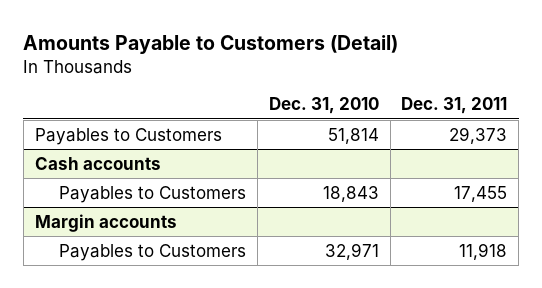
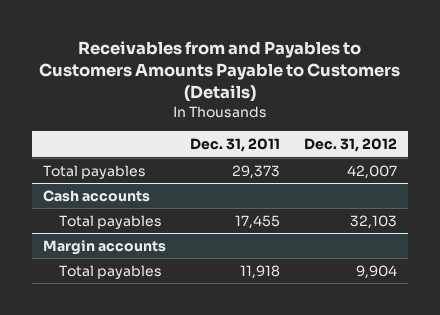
[23,34,399,54] Amounts Payable to Customers (Detail) -> [38,40,400,102] Receivables from and Payables to Customers Amounts Payable to Customers (Details)
[268,97,379,115] Dec. 31, 2010 -> none
none -> [303,138,397,153] Dec. 31, 2012
[34,127,222,145] Payables to Customers -> [43,164,147,179] Total payables
[59,185,247,203] Payables to Customers -> [58,214,162,229] Total payables
[59,243,247,261] Payables to Customers -> [58,264,162,279] Total payables

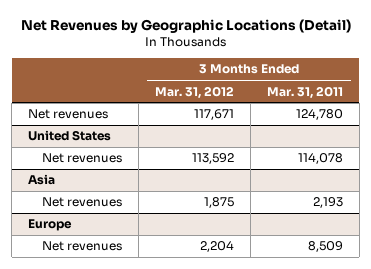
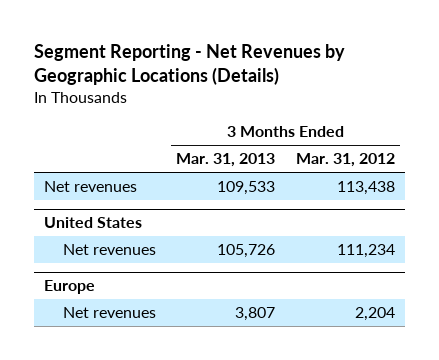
[20,19,351,34] Net Revenues by Geographic Locations (Detail) -> [33,43,345,85] Segment Reporting - Net Revenues by Geographic Locations (Details)
[266,85,343,99] Mar. 31, 2011 -> none
none -> [176,153,276,168] Mar. 31, 2013
[193,109,234,121] 117,671 -> [336,181,395,196] 113,438
[28,174,56,186] Asia -> none
[41,197,122,208] Net revenues -> none
[191,153,234,165] 113,592 -> [336,244,395,259] 111,234

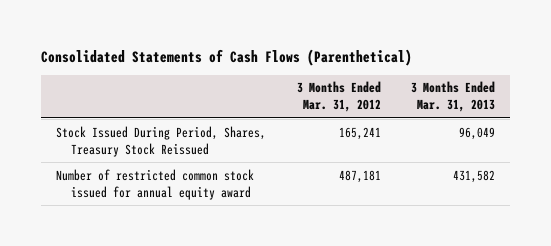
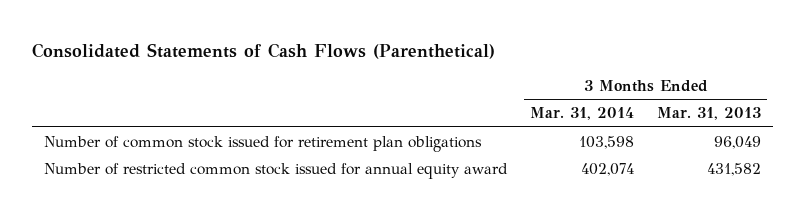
[296,81,381,113] 3 Months Ended Mar. 31, 2012 -> none
none -> [530,107,635,121] Mar. 31, 2014
[56,125,267,157] Stock Issued During Period, Shares, Treasury Stock Reissued -> [44,135,483,152] Number of common stock issued for retirement plan obligations

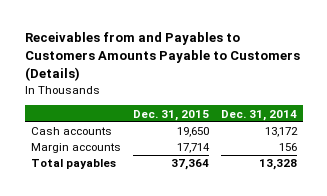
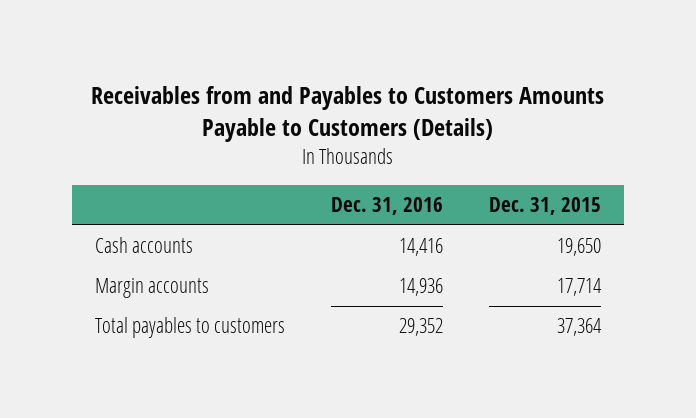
[220,109,297,121] Dec. 31, 2014 -> none
none -> [331,197,444,216] Dec. 31, 2016
[30,159,116,170] Total payables -> [95,317,286,339] Total payables to customers

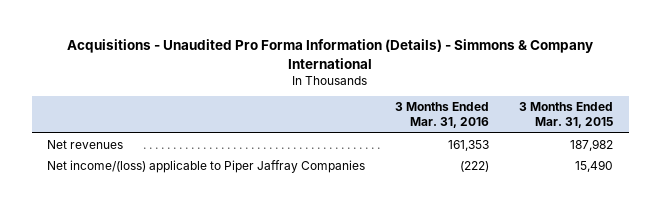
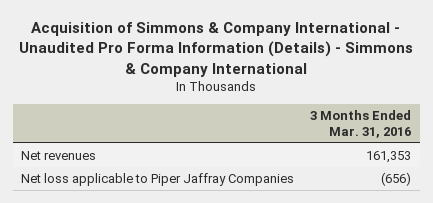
[67,39,594,69] Acquisitions - Unaudited Pro Forma Information (Details) - Simmons & Company International -> [19,22,414,77] Acquisition of Simmons & Company International - Unaudited Pro Forma Information (Details) - Simmons & Company International
[519,102,614,129] 3 Months Ended Mar. 31, 2015 -> none
[47,159,366,173] Net income/(loss) applicable to Piper Jaffray Companies -> [21,172,295,186] Net loss applicable to Piper Jaffray Companies
[460,160,490,172] (222) -> [381,171,412,186] (656)

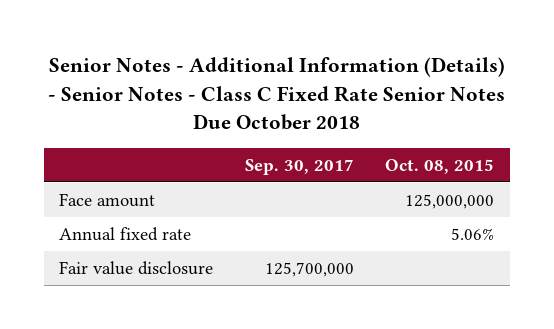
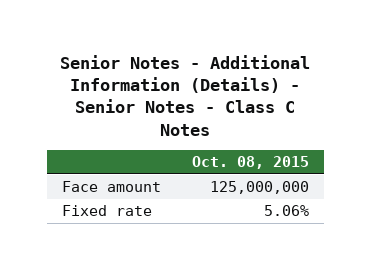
[47,57,505,131] Senior Notes - Additional Information (Details) - Senior Notes - Class C Fixed Rate Senior Notes Due October 2018 -> [60,54,311,136] Senior Notes - Additional Information (Details) - Senior Notes - Class C Notes
[244,158,354,175] Sep. 30, 2017 -> none
[59,260,214,275] Fair value disclosure -> none
[59,226,192,241] Annual fixed rate -> [61,205,152,217] Fixed rate

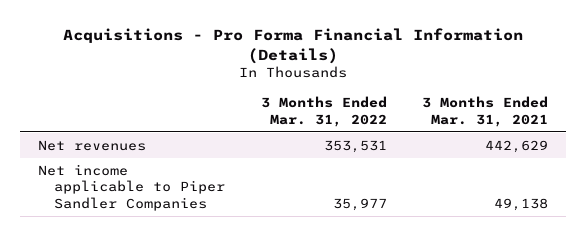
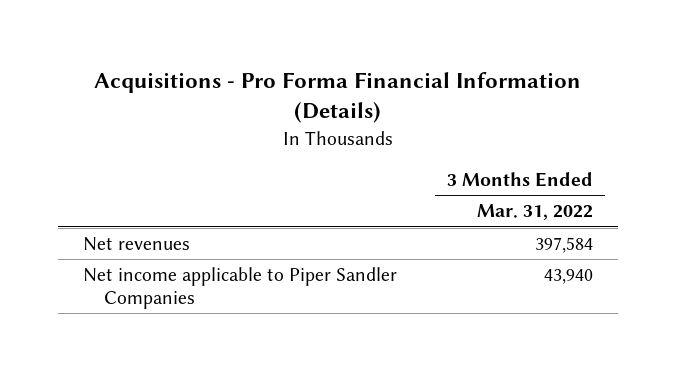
[422,96,549,127] 3 Months Ended Mar. 31, 2021 -> none
[323,140,387,154] 353,531 -> [534,236,593,253] 397,584
[332,197,387,211] 35,977 -> [543,268,593,284] 43,940

